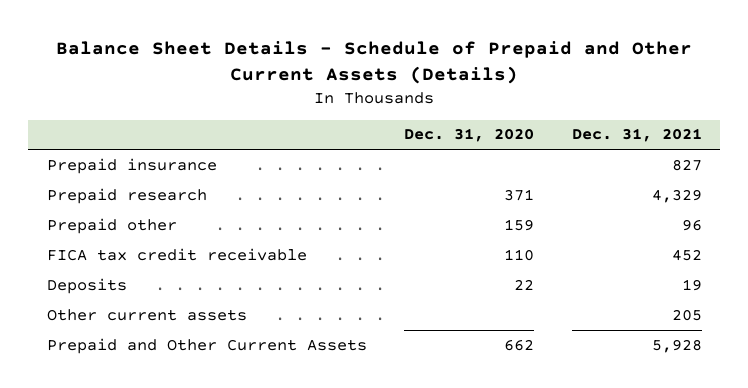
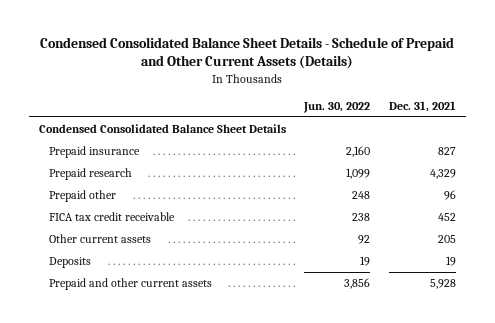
[56,41,693,85] Balance Sheet Details - Schedule of Prepaid and Other Current Assets (Details) -> [40,36,455,70] Condensed Consolidated Balance Sheet Details - Schedule of Prepaid and Other Current Assets (Details)
[404,128,535,143] Dec. 31, 2020 -> none
none -> [303,101,371,113] Jun. 30, 2022
none -> [38,124,286,134] Condensed Consolidated Balance Sheet Details
[46,277,127,294] Deposits -> [48,257,91,269] Deposits
[46,337,367,354] Prepaid and Other Current Assets -> [48,278,212,291] Prepaid and other current assets

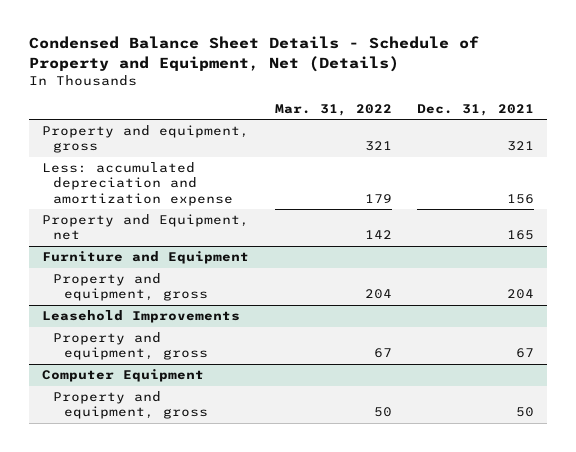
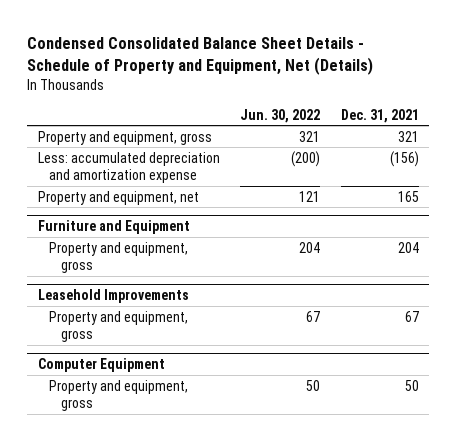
[28,36,479,73] Condensed Balance Sheet Details - Schedule of Property and Equipment, Net (Details) -> [27,37,374,76] Condensed Consolidated Balance Sheet Details - Schedule of Property and Equipment, Net (Details)
[274,104,392,117] Mar. 31, 2022 -> none
none -> [240,108,321,123] Jun. 30, 2022
[507,193,535,204] 156 -> [390,150,420,167] (156)
[41,214,249,241] Property and Equipment, net -> [37,190,199,205] Property and equipment, net

